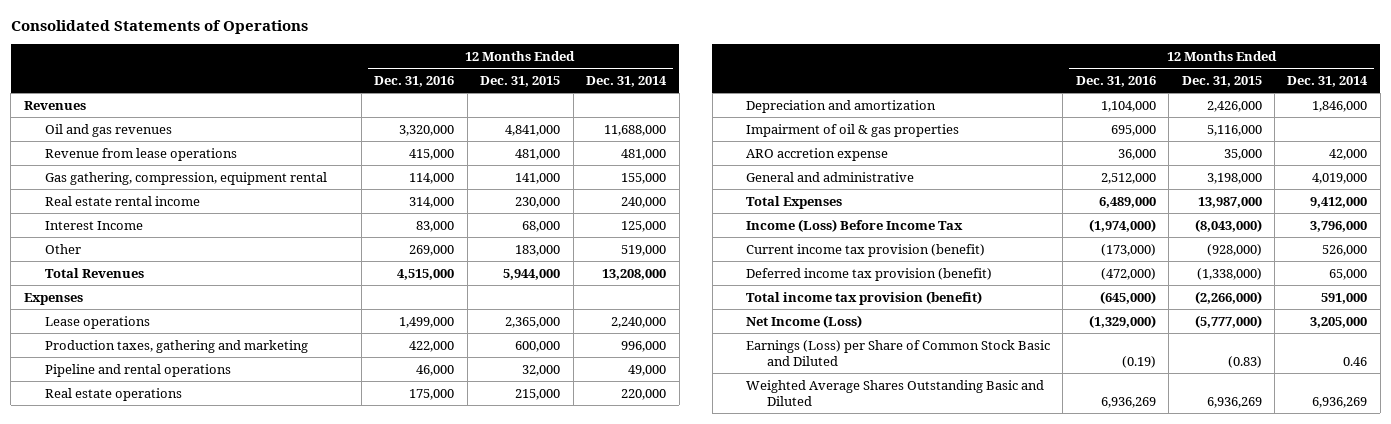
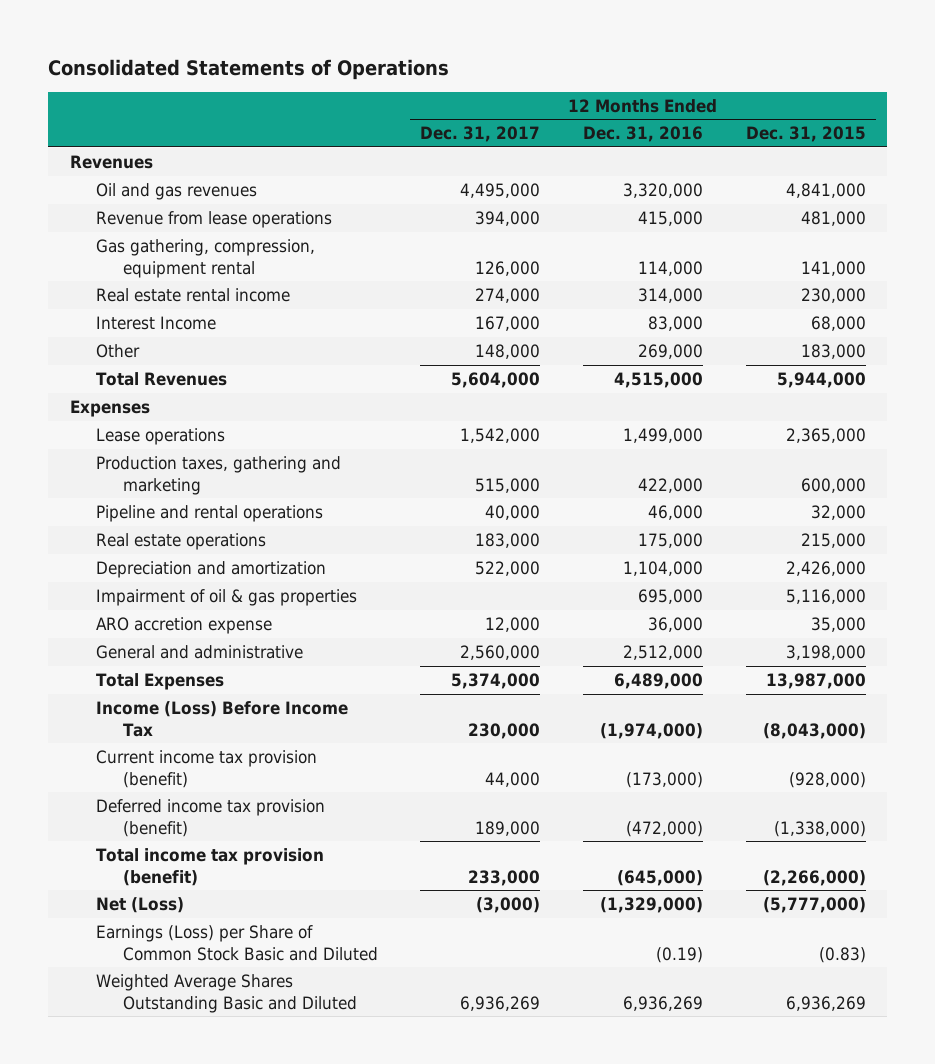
[586,76,668,88] Dec. 31, 2014 -> none
none -> [420,126,541,143] Dec. 31, 2017
[745,314,862,328] Net Income (Loss) -> [96,896,185,913] Net (Loss)

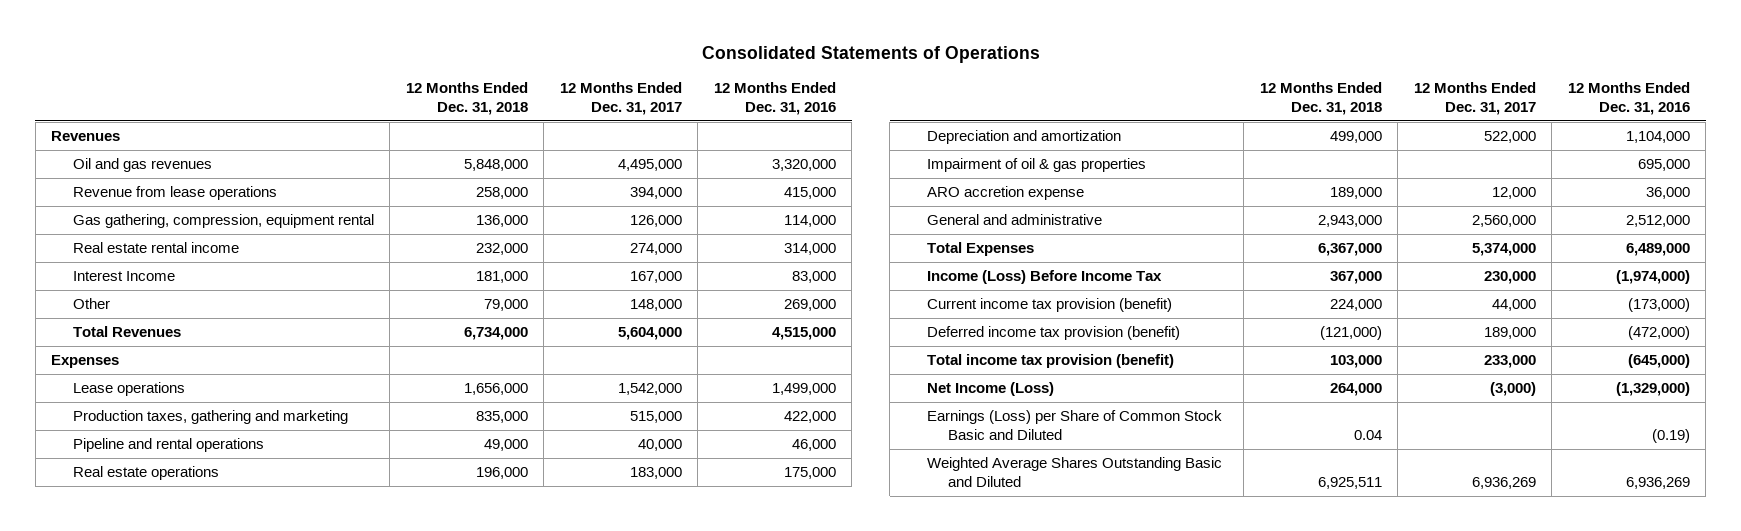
[745,126,866,143] Dec. 31, 2015 -> none
none -> [405,82,528,115] 12 Months Ended Dec. 31, 2018
[96,896,185,913] Net (Loss) -> [926,382,1054,397] Net Income (Loss)

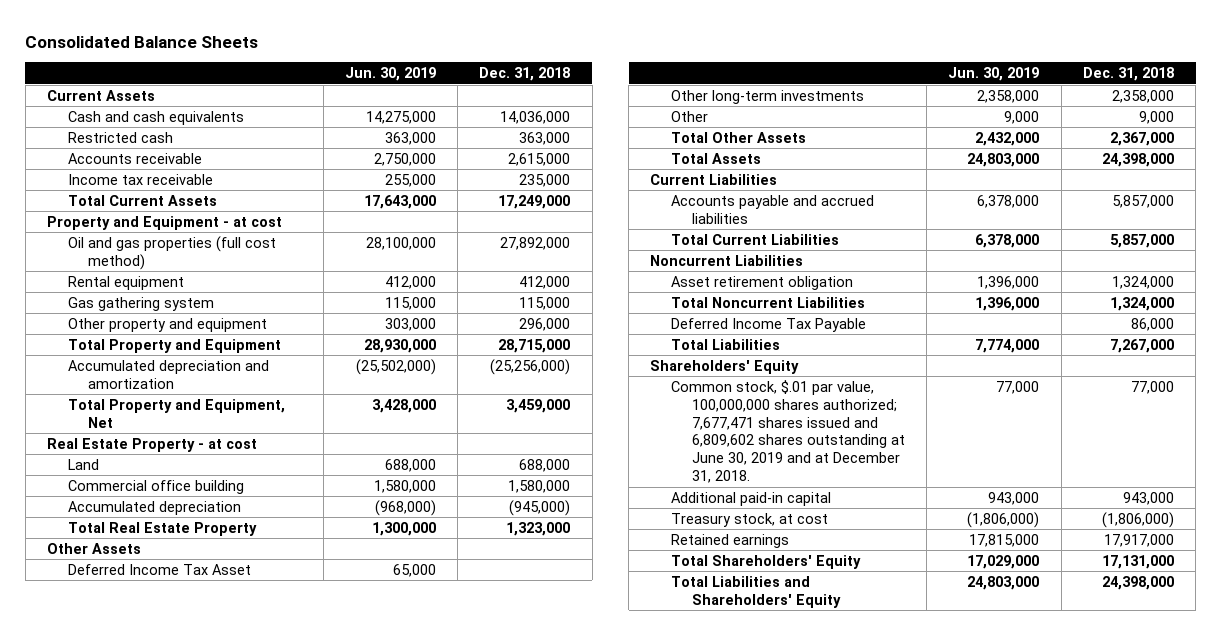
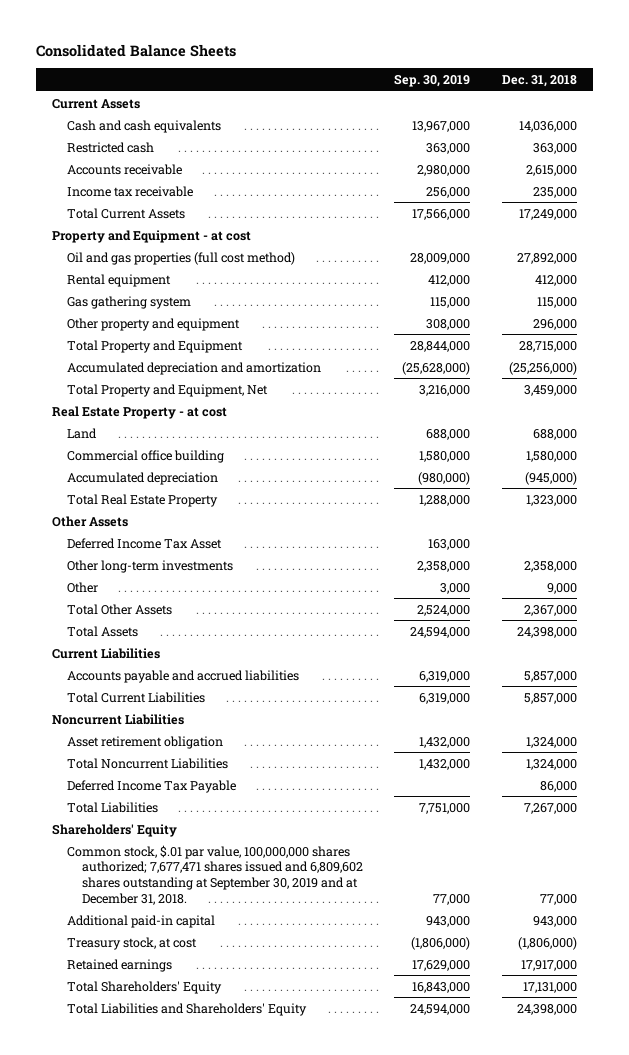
[344,67,436,82] Jun. 30, 2019 -> none
none -> [394,74,471,88] Sep. 30, 2019
[671,379,905,484] Common stock, $.01 par value, 100,000,000 shares authorized; 7,677,471 shares issued and 6,809,602 shares outstanding at June 30, 2019 and at December 31, 2018. -> [66,844,363,905] Common stock, $.01 par value, 100,000,000 shares authorized; 7,677,471 shares issued and 6,809,602 shares outstanding at September 30, 2019 and at December 31, 2018.

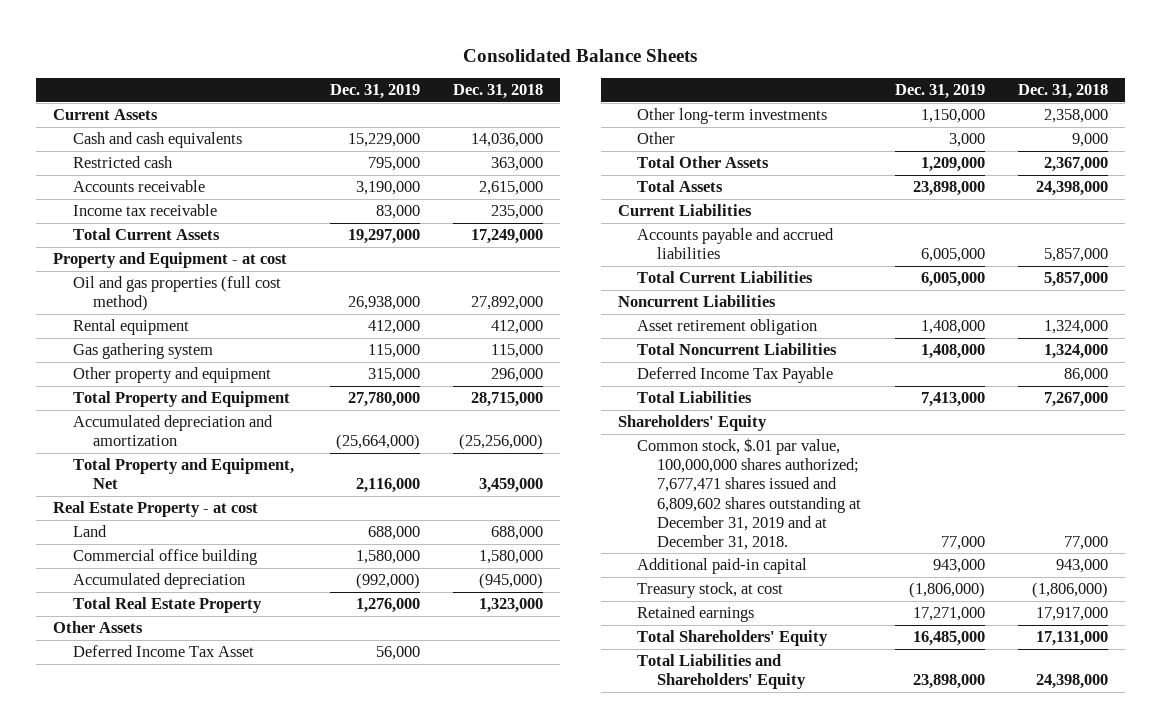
[394,74,471,88] Sep. 30, 2019 -> none
none -> [330,84,421,100] Dec. 31, 2019
[66,844,363,905] Common stock, $.01 par value, 100,000,000 shares authorized; 7,677,471 shares issued and 6,809,602 shares outstanding at September 30, 2019 and at December 31, 2018. -> [637,438,862,550] Common stock, $.01 par value, 100,000,000 shares authorized; 7,677,471 shares issued and 6,809,602 shares outstanding at December 31, 2019 and at December 31, 2018.

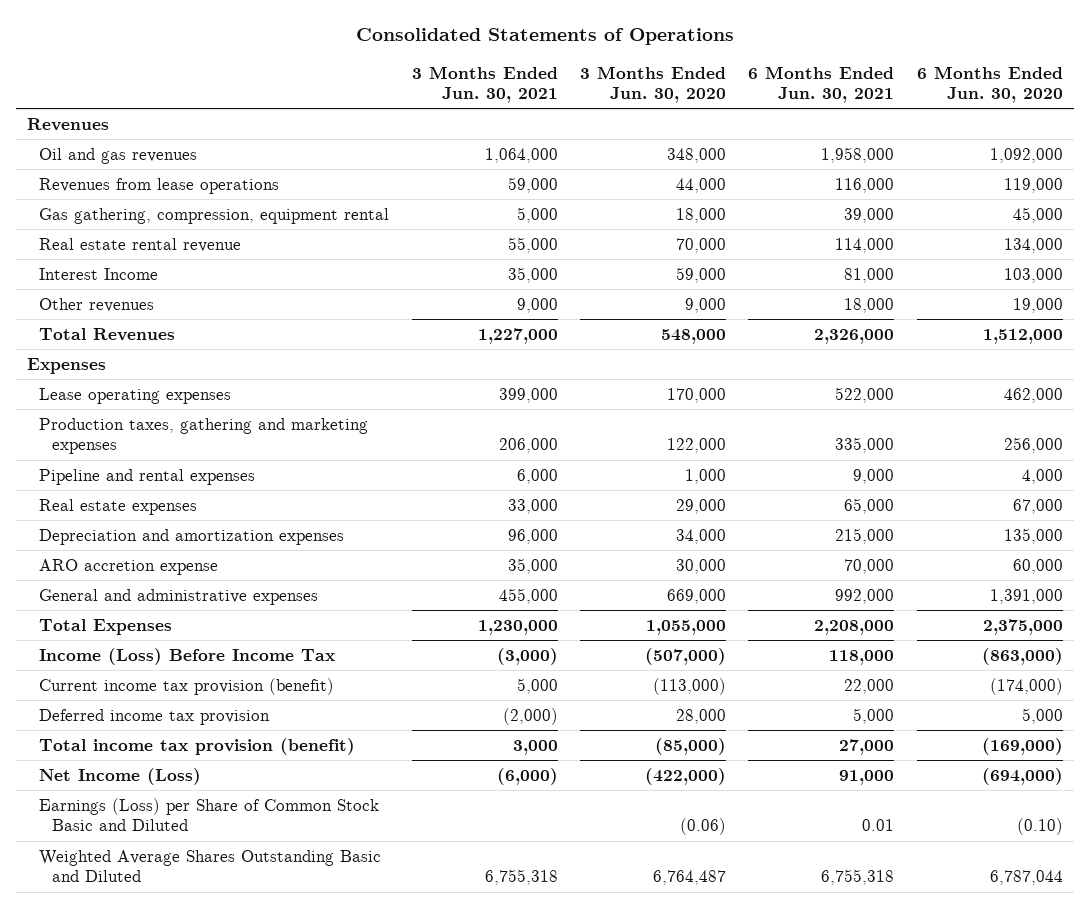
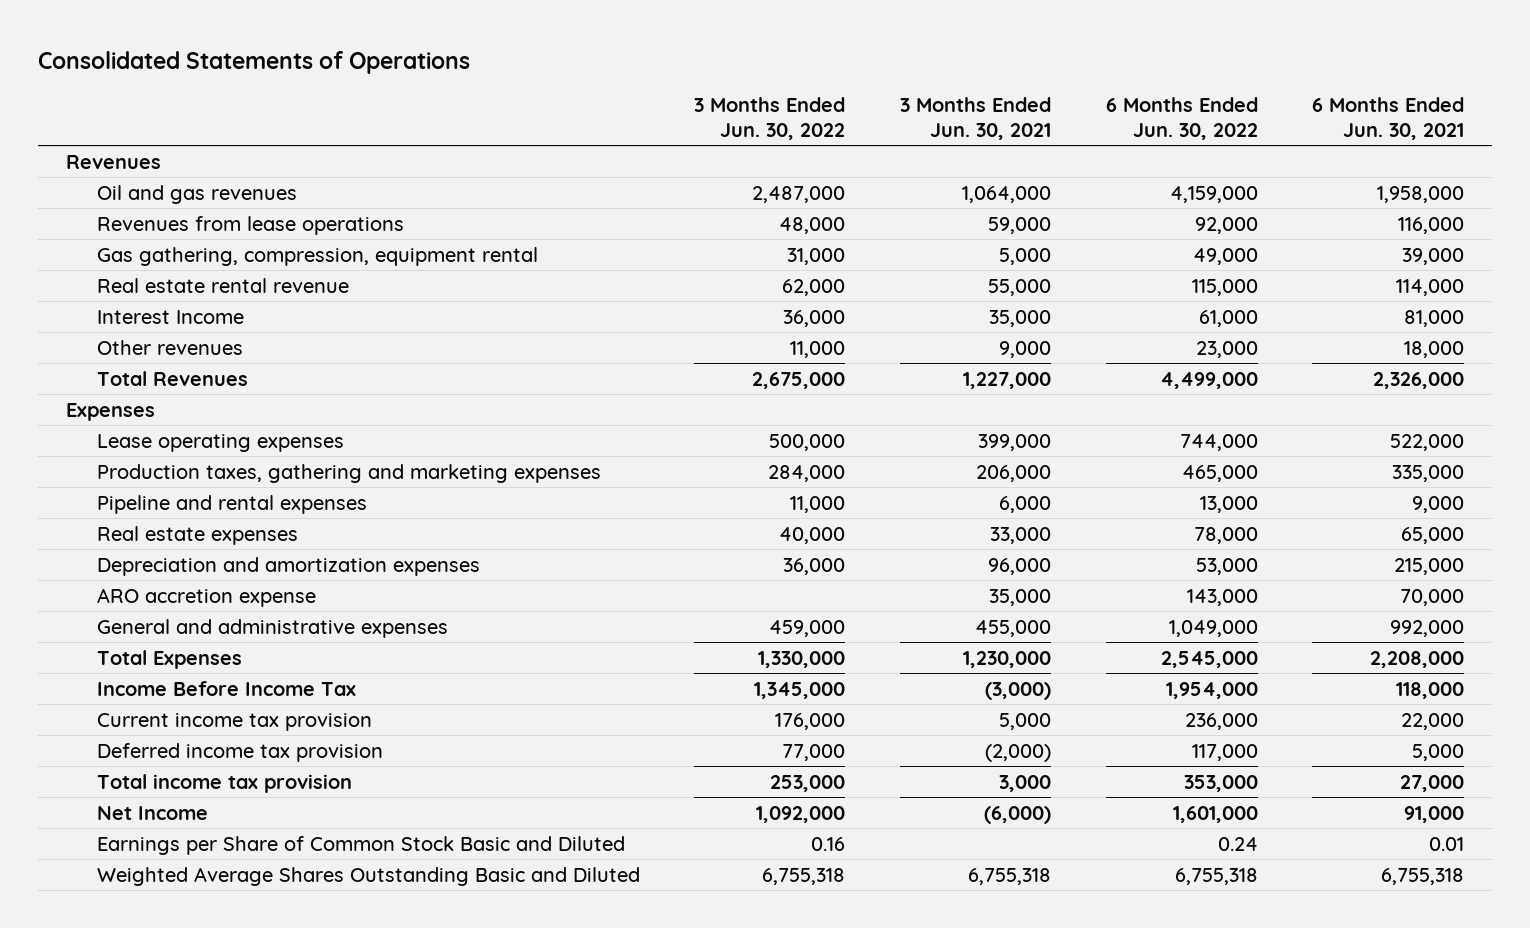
[580,65,727,103] 3 Months Ended Jun. 30, 2020 -> none
[916,65,1063,103] 6 Months Ended Jun. 30, 2020 -> none
none -> [694,96,846,140] 3 Months Ended Jun. 30, 2022
none -> [1105,96,1258,140] 6 Months Ended Jun. 30, 2022
[39,647,336,665] Income (Loss) Before Income Tax -> [96,680,356,696] Income Before Income Tax
[39,677,335,695] Current income tax provision (benefit) -> [96,712,372,731] Current income tax provision
[39,737,356,755] Total income tax provision (benefit) -> [96,773,352,793] Total income tax provision
[39,767,202,785] Net Income (Loss) -> [96,805,208,820] Net Income
[39,797,380,831] Earnings (Loss) per Share of Common Stock Basic and Diluted -> [96,835,625,855] Earnings per Share of Common Stock Basic and Diluted

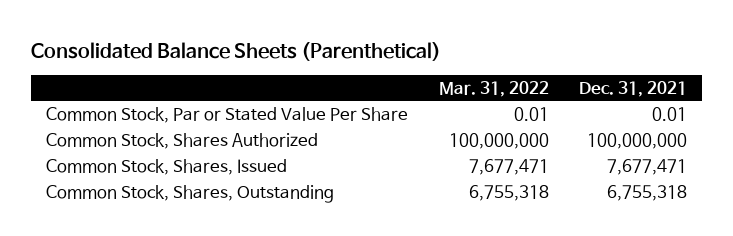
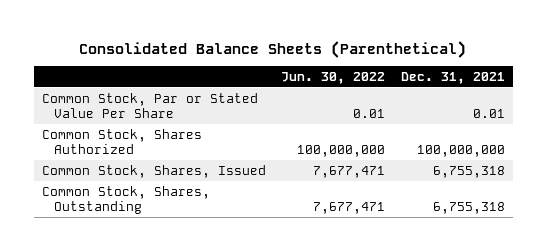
[438,80,549,97] Mar. 31, 2022 -> none
none -> [281,71,386,84] Jun. 30, 2022
[606,158,687,175] 7,677,471 -> [433,165,506,178] 6,755,318

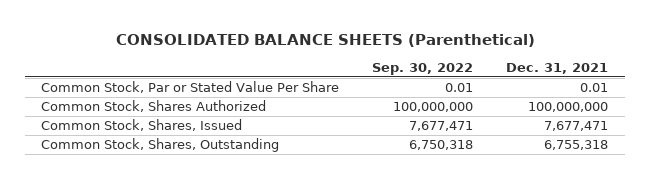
[79,40,467,58] Consolidated Balance Sheets (Parenthetical) -> [115,34,535,48] CONSOLIDATED BALANCE SHEETS (Parenthetical)
[281,71,386,84] Jun. 30, 2022 -> none
none -> [372,63,474,76] Sep. 30, 2022
[433,165,506,178] 6,755,318 -> [544,121,609,132] 7,677,471

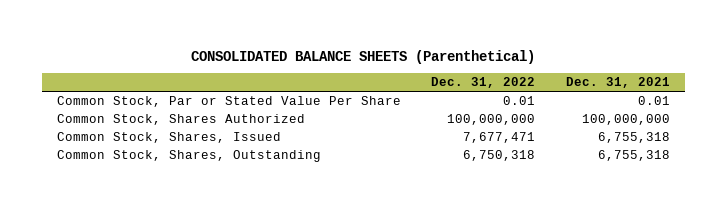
[372,63,474,76] Sep. 30, 2022 -> none
none -> [431,77,536,89] Dec. 31, 2022
[544,121,609,132] 7,677,471 -> [597,132,670,144] 6,755,318

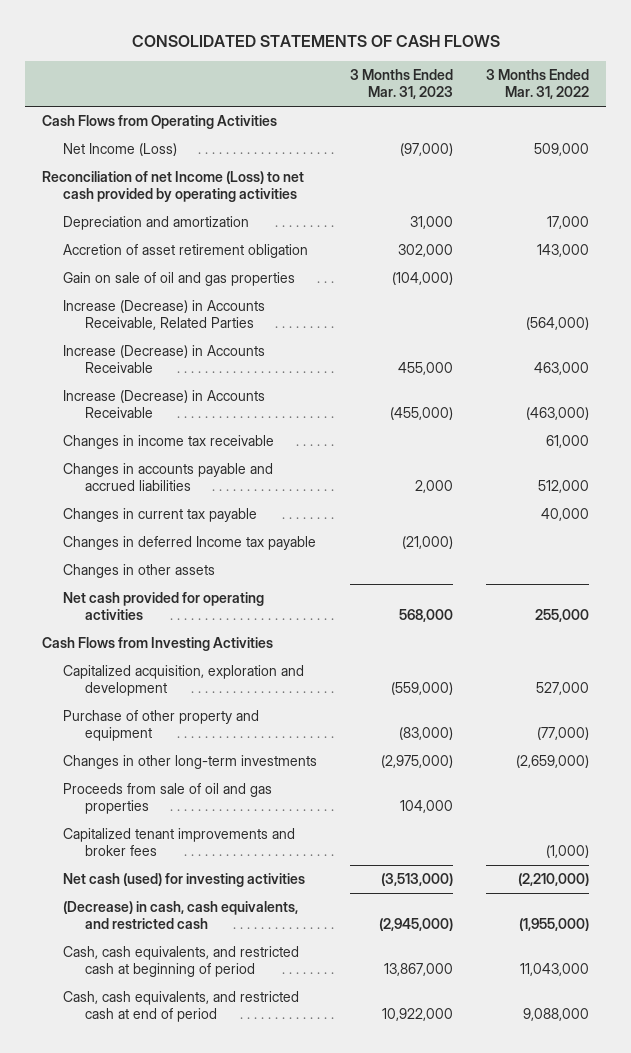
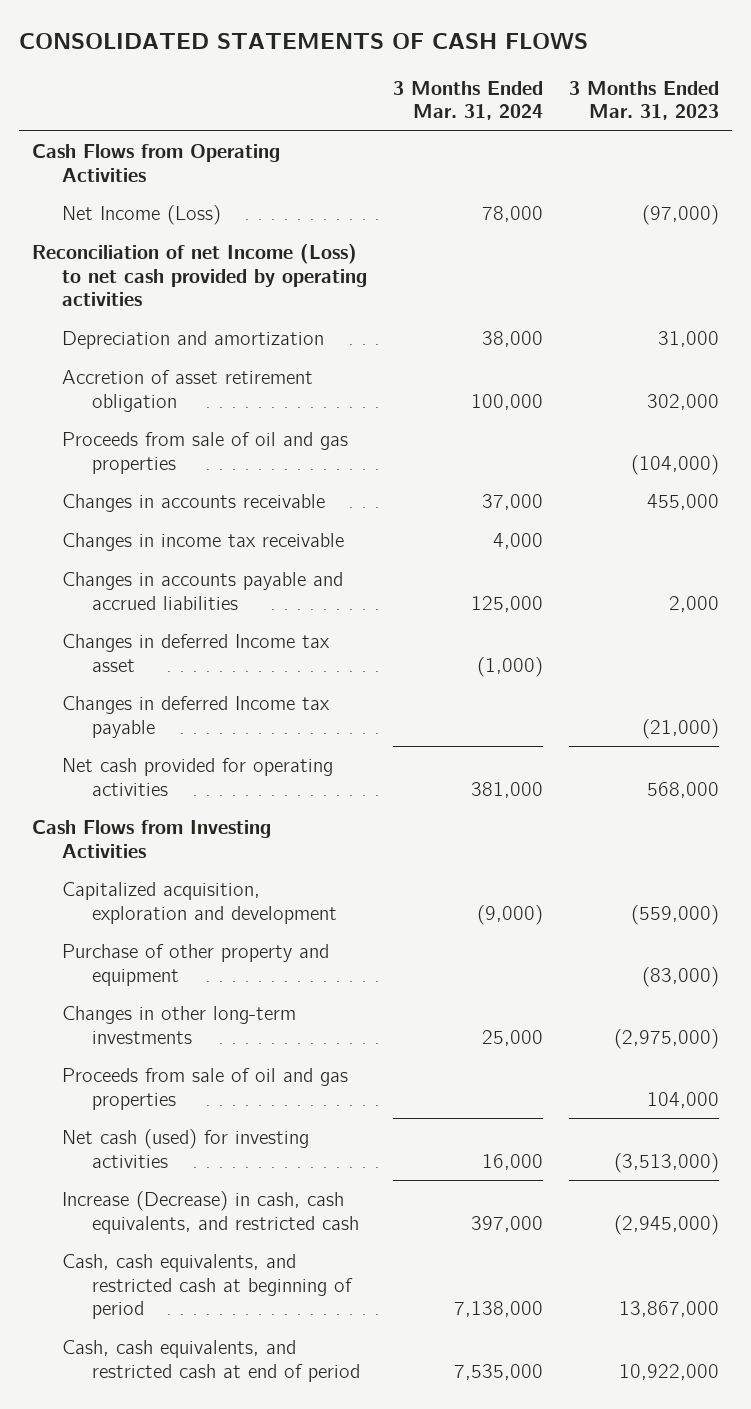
[486,69,590,100] 3 Months Ended Mar. 31, 2022 -> none
none -> [392,80,543,121] 3 Months Ended Mar. 31, 2024
[63,300,266,331] Increase (Decrease) in Accounts Receivable, Related Parties -> none
[63,390,266,419] Increase (Decrease) in Accounts Receivable -> none
[63,272,296,287] Gain on sale of oil and gas properties -> [61,432,348,474] Proceeds from sale of oil and gas properties
[63,345,266,374] Increase (Decrease) in Accounts Receivable -> [61,494,325,513] Changes in accounts receivable
[63,508,258,523] Changes in current tax payable -> none
none -> [61,634,330,672] Changes in deferred Income tax asset
[63,564,216,579] Changes in other assets -> none
[63,828,296,857] Capitalized tenant improvements and broker fees -> none
[63,901,299,930] (Decrease) in cash, cash equivalents, and restricted cash -> [61,1191,360,1234] Increase (Decrease) in cash, cash equivalents, and restricted cash

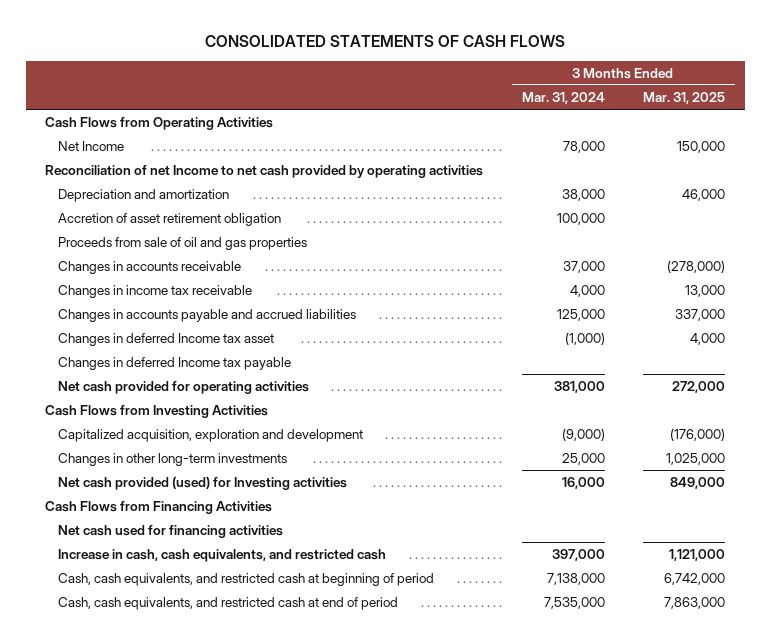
[569,80,720,121] 3 Months Ended Mar. 31, 2023 -> none
none -> [643,92,726,105] Mar. 31, 2025
[61,205,221,226] Net Income (Loss) -> [57,141,124,152] Net Income
[31,244,367,307] Reconciliation of net Income (Loss) to net cash provided by operating activities -> [45,165,484,179] Reconciliation of net Income to net cash provided by operating activities
[61,944,329,986] Purchase of other property and equipment -> none
[61,1068,348,1110] Proceeds from sale of oil and gas properties -> none
[61,1129,309,1168] Net cash (used) for investing activities -> [57,476,347,491] Net cash provided (used) for Investing activities
none -> [45,501,273,515] Cash Flows from Financing Activities
none -> [57,525,283,539] Net cash used for financing activities
[61,1191,360,1234] Increase (Decrease) in cash, cash equivalents, and restricted cash -> [57,549,386,563] Increase in cash, cash equivalents, and restricted cash

